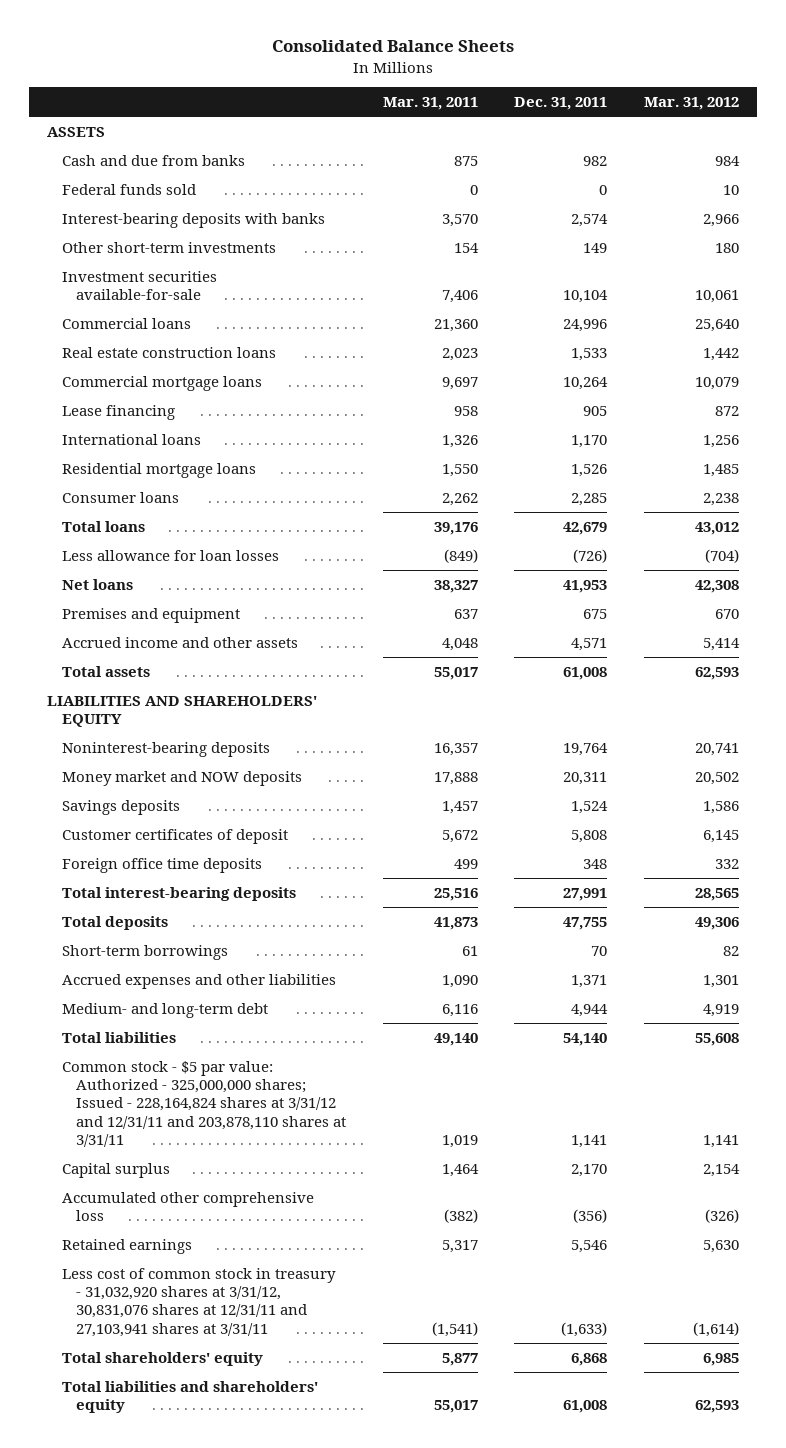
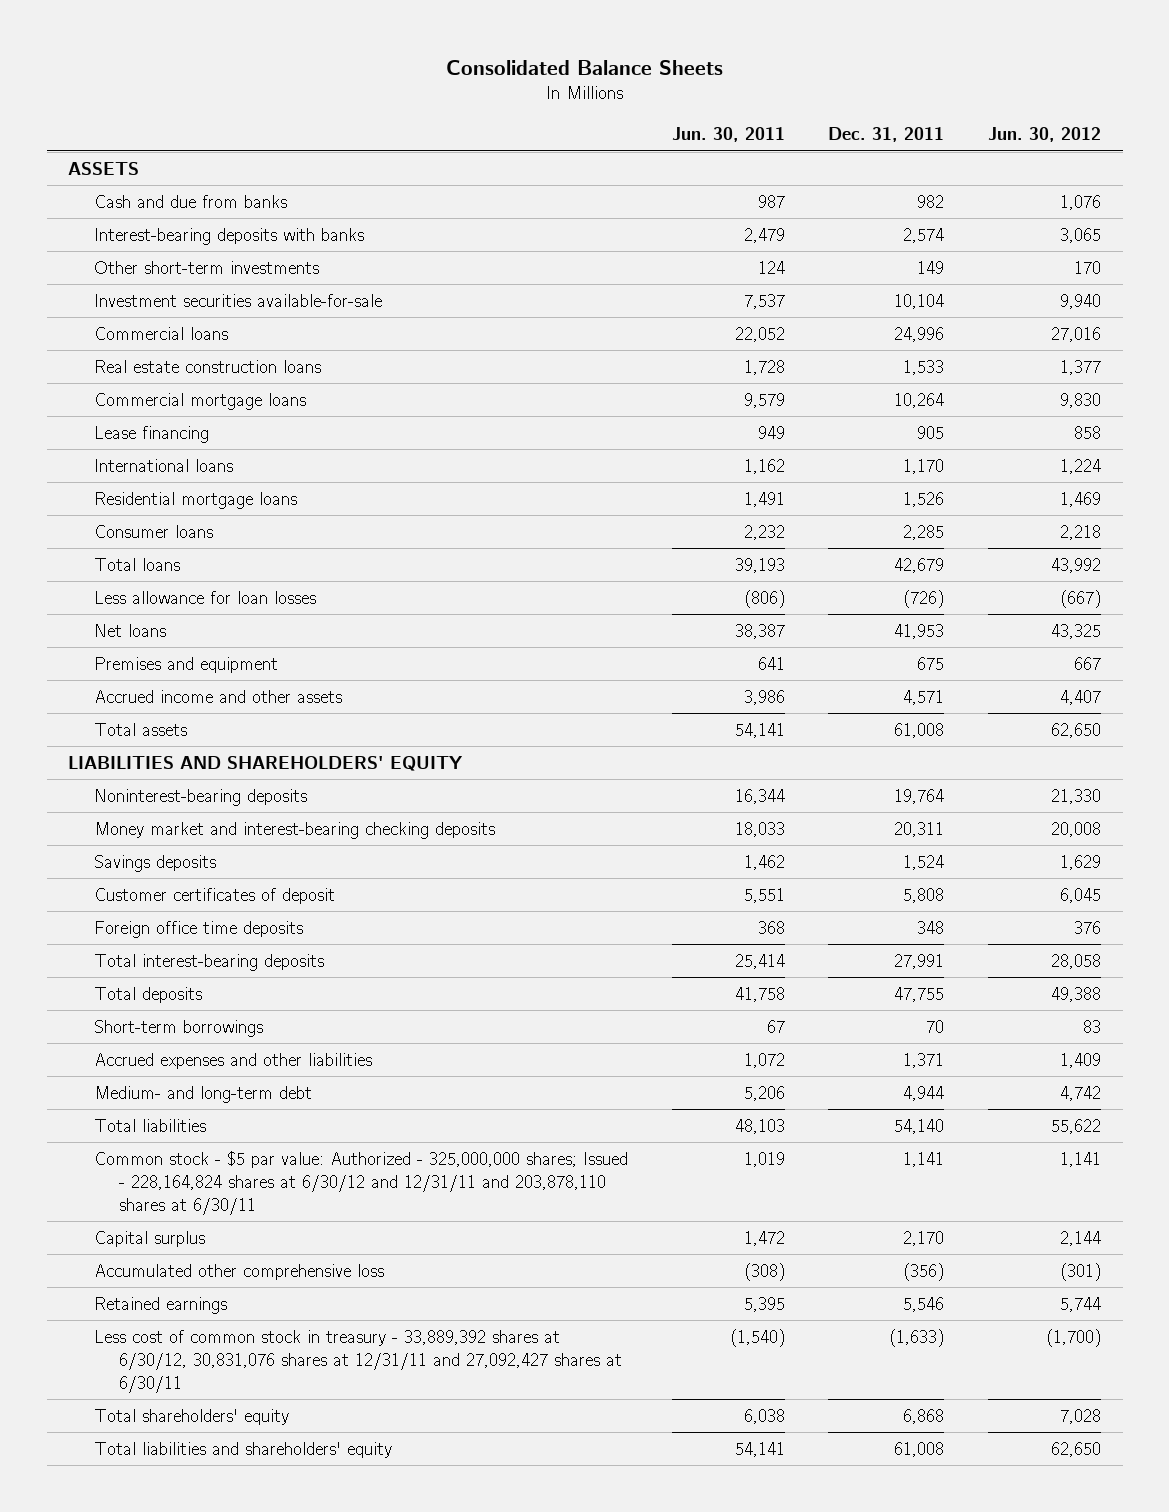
[382,97,478,111] Mar. 31, 2011 -> none
[643,97,739,111] Mar. 31, 2012 -> none
none -> [671,127,785,143] Jun. 30, 2011
none -> [987,127,1101,143] Jun. 30, 2012
[61,183,196,195] Federal funds sold -> none
[61,770,302,786] Money market and NOW deposits -> [93,821,495,839] Money market and interest-bearing checking deposits
[61,1060,347,1148] Common stock - $5 par value: Authorized - 325,000,000 shares; Issued - 228,164,824 shares at 3/31/12 and 12/31/11 and 203,878,110 shares at 3/31/11 -> [93,1150,628,1215] Common stock - $5 par value: Authorized - 325,000,000 shares; Issued - 228,164,824 shares at 6/30/12 and 12/31/11 and 203,878,110 shares at 6/30/11
[61,1267,336,1337] Less cost of common stock in treasury - 31,032,920 shares at 3/31/12, 30,831,076 shares at 12/31/11 and 27,103,941 shares at 3/31/11 -> [93,1329,623,1393] Less cost of common stock in treasury - 33,889,392 shares at 6/30/12, 30,831,076 shares at 12/31/11 and 27,092,427 shares at 6/30/11

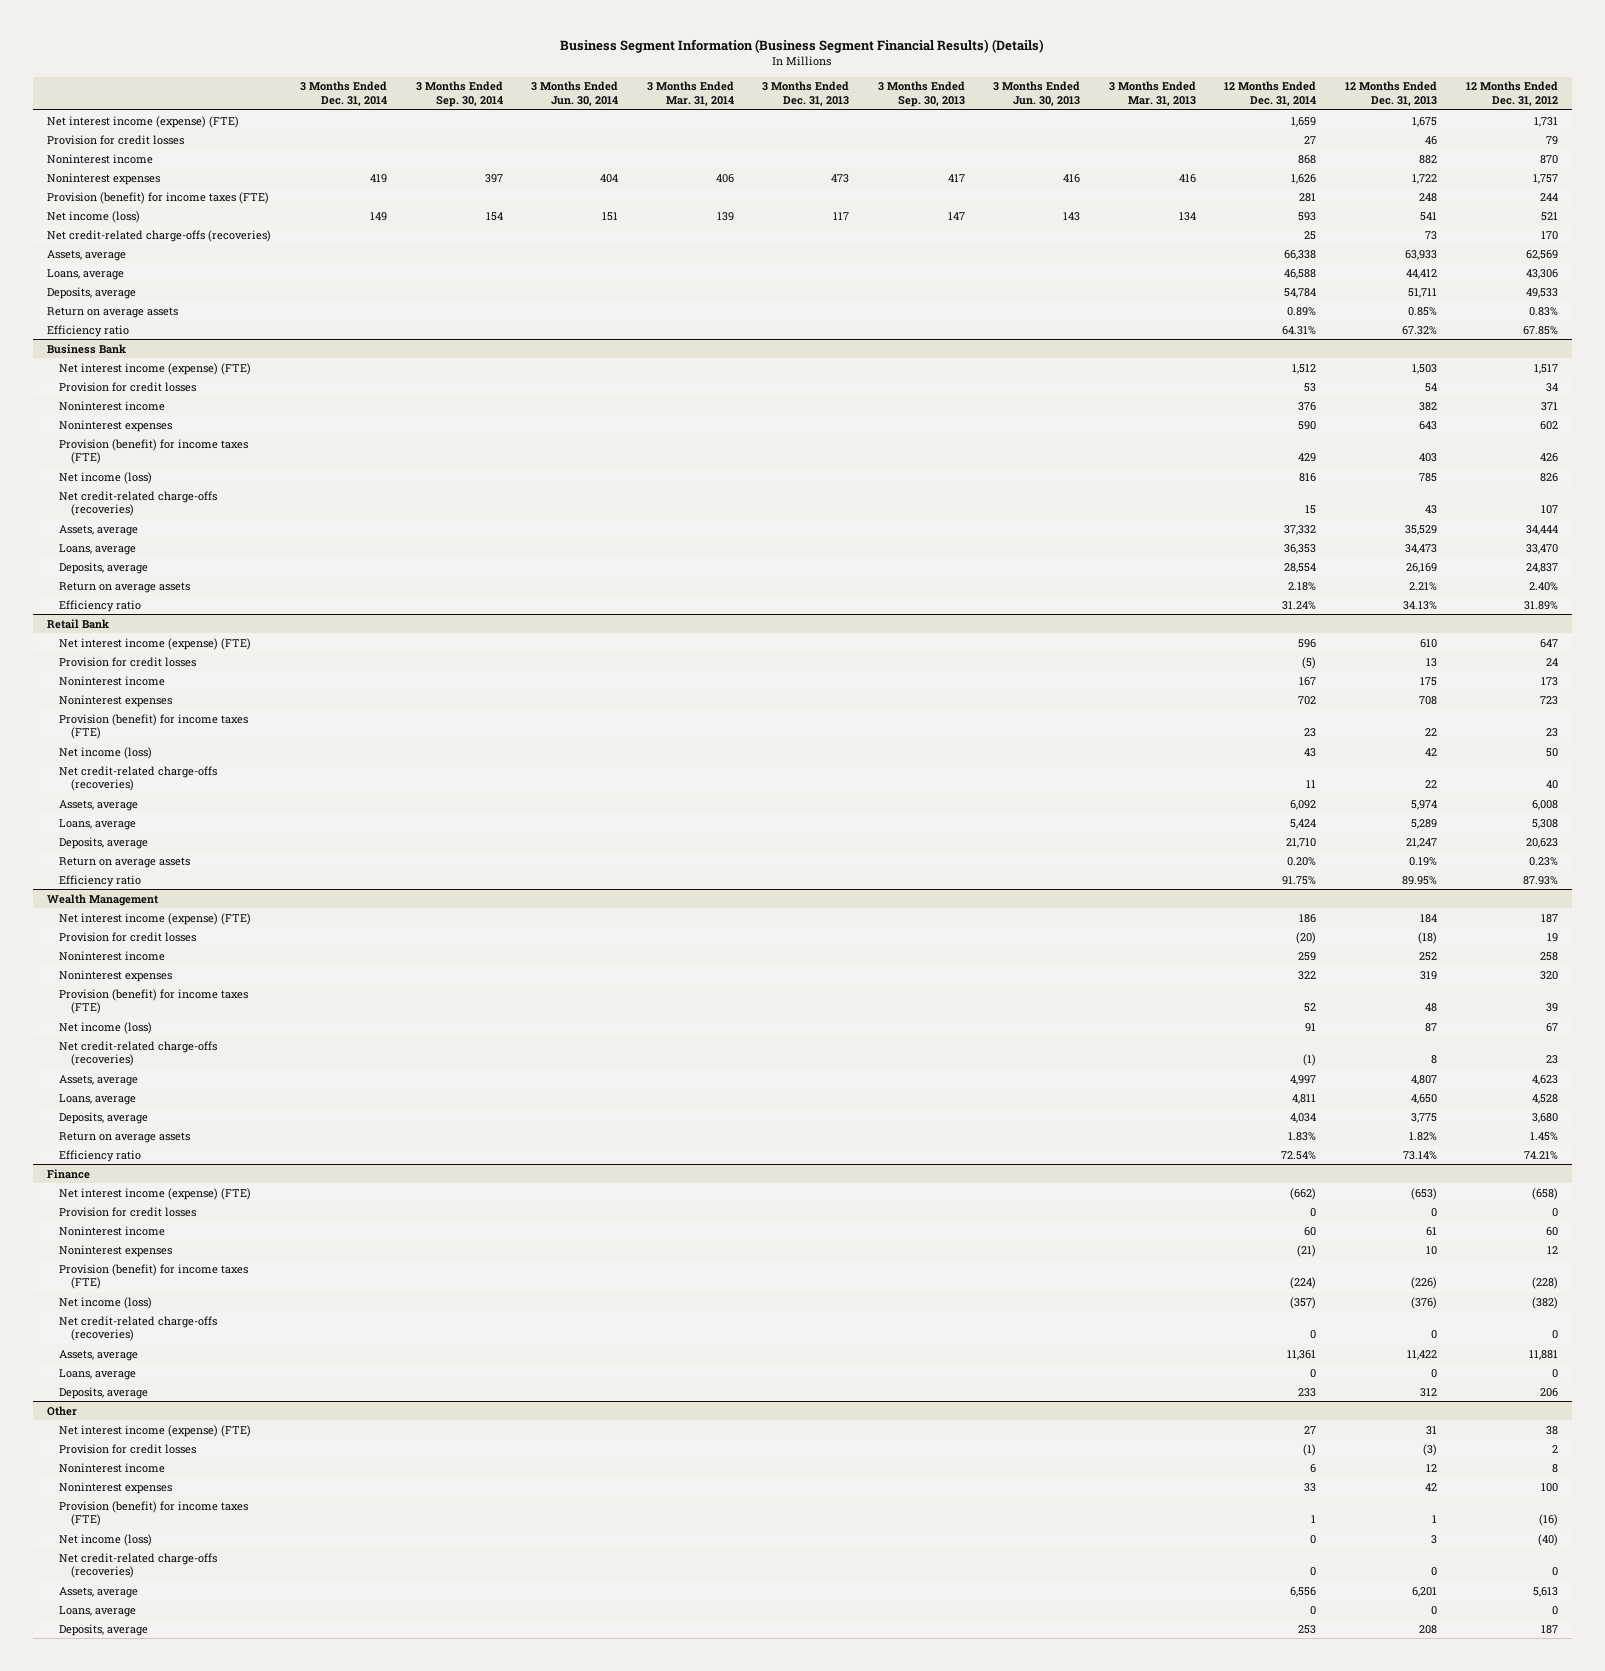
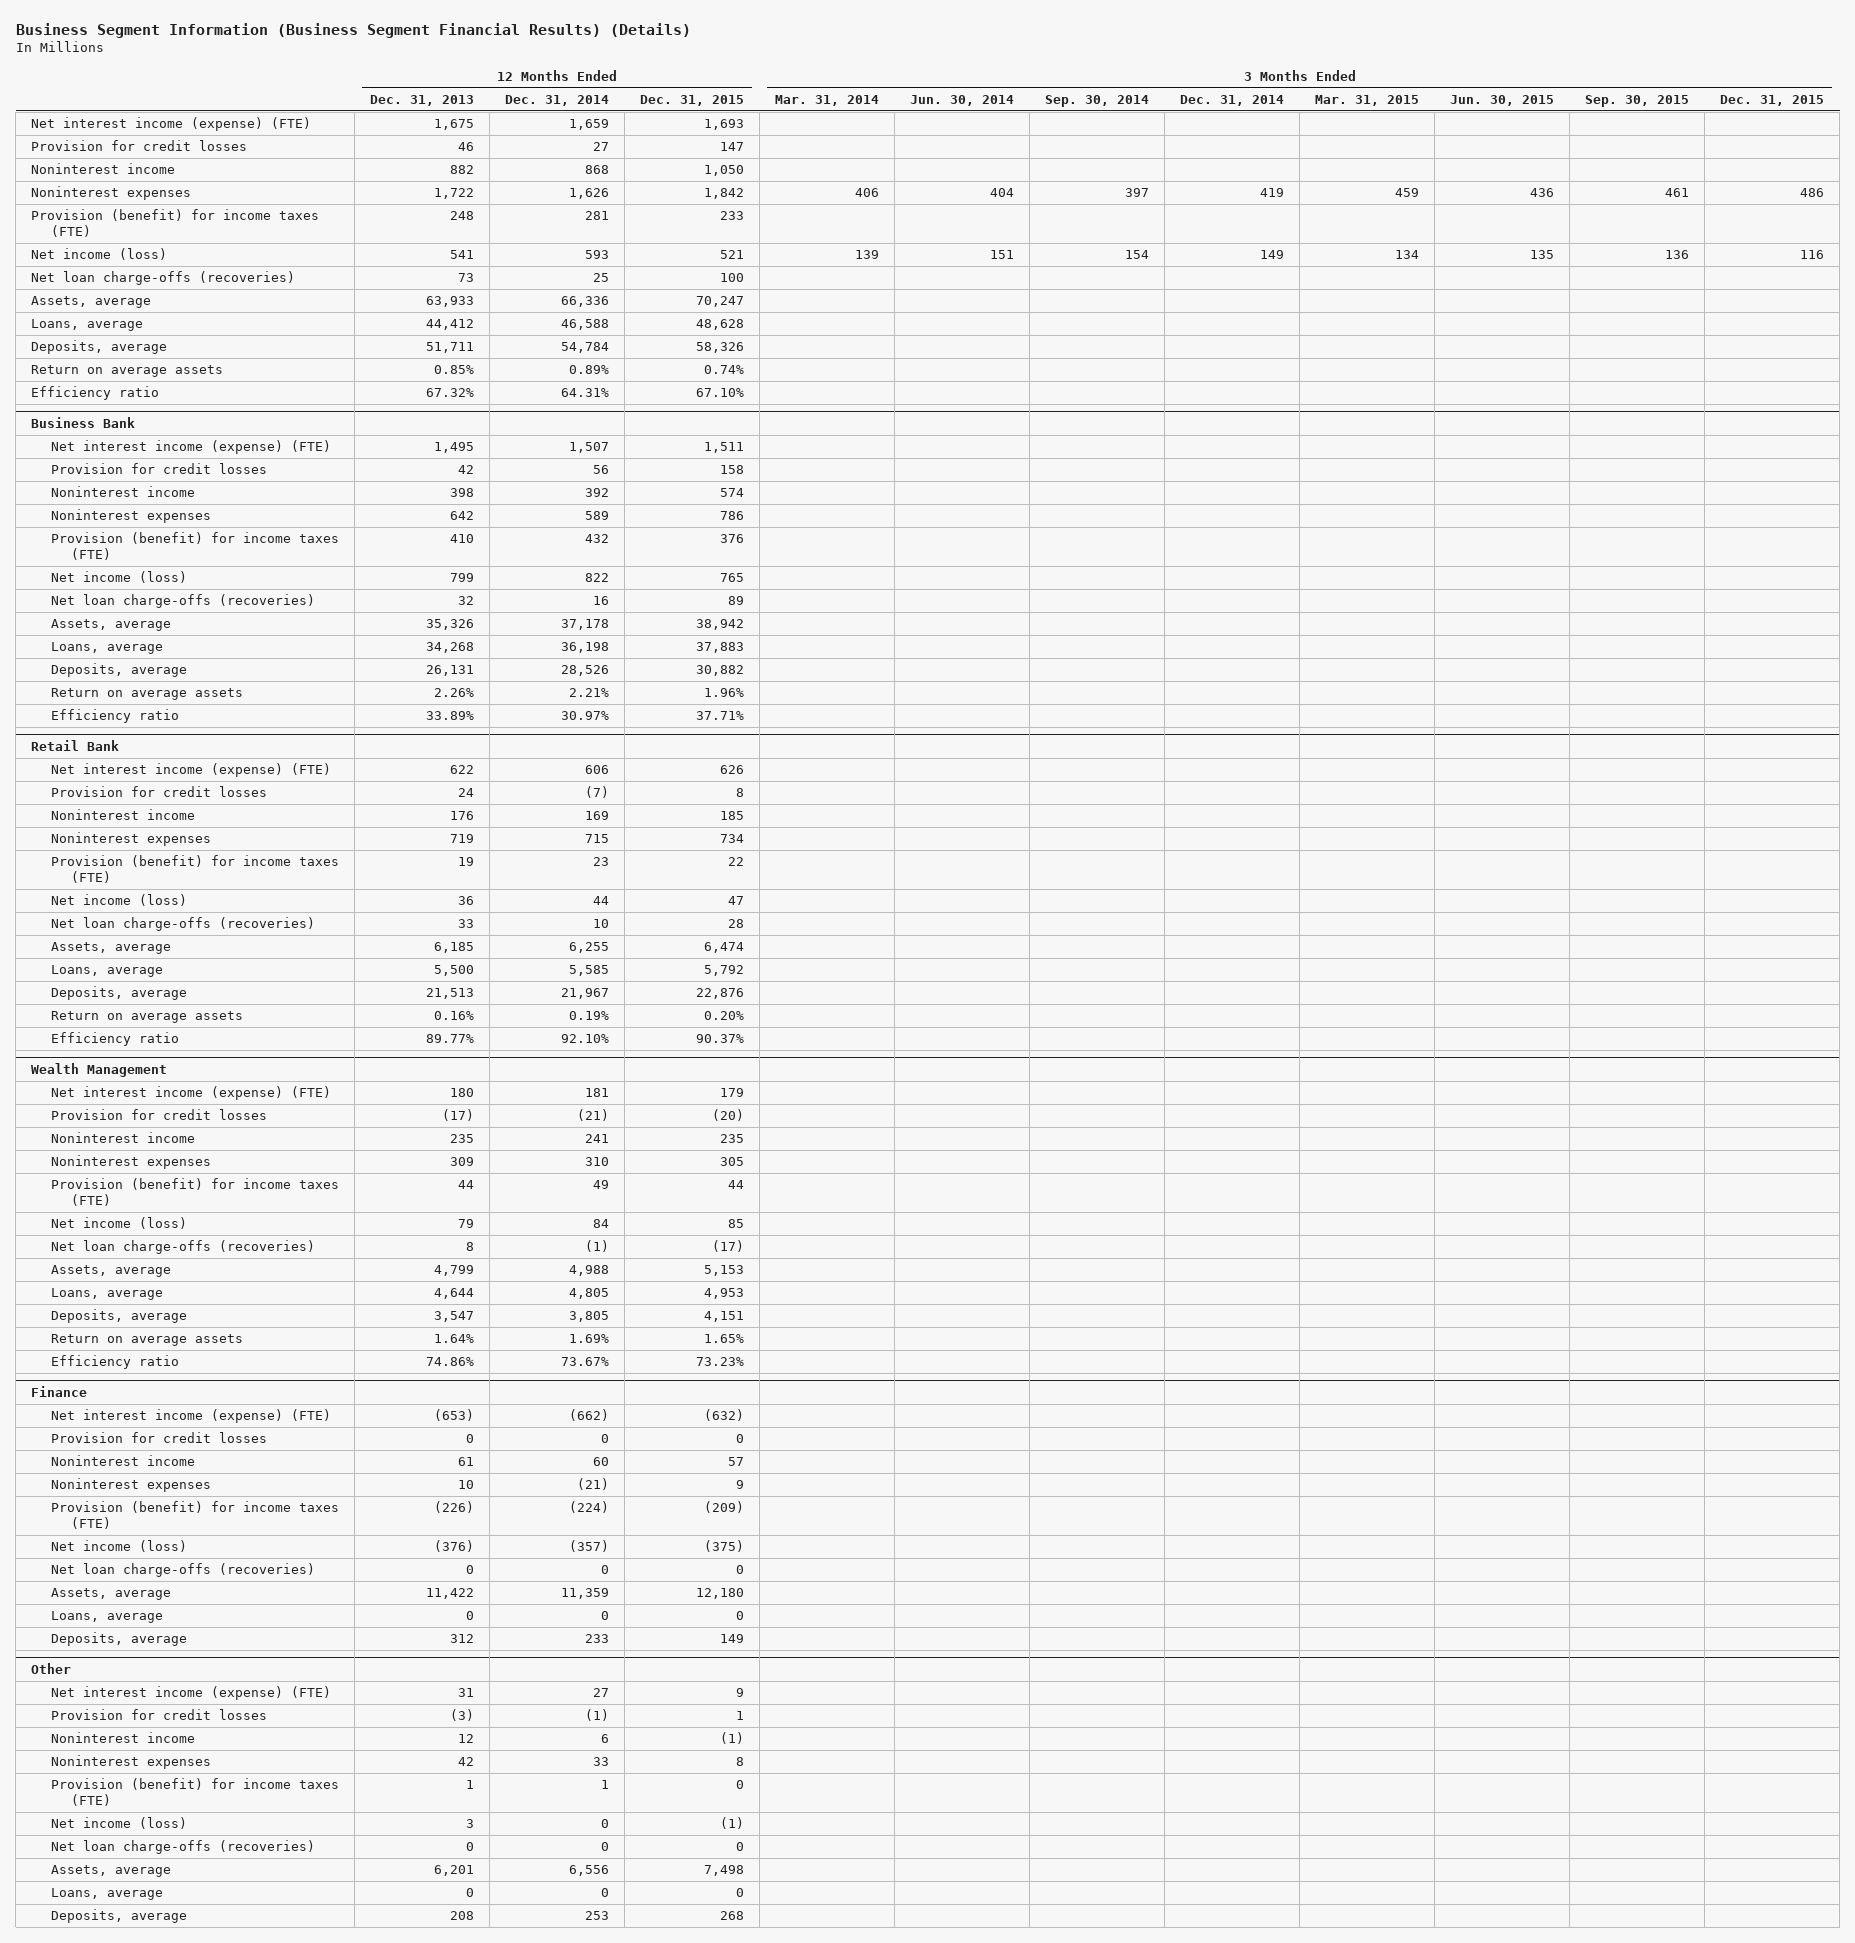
[762,81,850,107] 3 Months Ended Dec. 31, 2013 -> none
[877,81,965,108] 3 Months Ended Sep. 30, 2013 -> none
[993,81,1081,107] 3 Months Ended Jun. 30, 2013 -> none
[1108,81,1196,107] 3 Months Ended Mar. 31, 2013 -> none
[1465,81,1558,107] 12 Months Ended Dec. 31, 2012 -> none
none -> [640,94,745,106] Dec. 31, 2015
none -> [1315,94,1420,106] Mar. 31, 2015
none -> [1450,94,1555,106] Jun. 30, 2015
none -> [1585,94,1690,107] Sep. 30, 2015
none -> [1720,94,1825,106] Dec. 31, 2015
[47,229,272,242] Net credit-related charge-offs (recoveries) -> [31,271,296,286] Net loan charge-offs (recoveries)
[1284,249,1317,260] 66,338 -> [561,296,610,308] 66,336
[1292,363,1317,374] 1,512 -> [569,442,610,454] 1,507
[1412,363,1438,374] 1,503 -> [434,442,475,454] 1,495
[1304,382,1317,392] 53 -> [593,465,610,475] 56
[1425,382,1438,392] 54 -> [458,465,475,475] 42
[1298,401,1317,411] 376 -> [585,488,610,498] 392
[1419,401,1438,411] 382 -> [450,488,475,498] 398
[1298,420,1317,430] 590 -> [585,511,610,521] 589
[1419,420,1438,430] 643 -> [450,511,475,521] 642
[1298,453,1317,463] 429 -> [585,534,610,544] 432
[1419,453,1438,463] 403 -> [450,534,475,544] 410
[1299,472,1317,482] 816 -> [585,573,610,583] 822
[1419,472,1438,482] 785 -> [450,573,475,583] 799
[59,490,218,517] Net credit-related charge-offs (recoveries) -> [51,594,316,609] Net loan charge-offs (recoveries)
[1305,505,1317,515] 15 -> [593,596,610,606] 16
[1425,505,1438,515] 43 -> [458,596,475,606] 32
[1284,524,1317,535] 37,332 -> [561,619,610,631] 37,178
[1405,524,1438,535] 35,529 -> [426,619,475,631] 35,326
[1284,543,1317,554] 36,353 -> [561,642,610,654] 36,198
[1405,543,1438,554] 34,473 -> [426,642,475,654] 34,268
[1284,562,1317,573] 28,554 -> [561,665,610,677] 28,526
[1406,562,1438,573] 26,169 -> [426,665,475,677] 26,131
[1288,581,1317,591] 2.18% -> [569,688,610,698] 2.21%
[1409,581,1438,591] 2.21% -> [434,688,475,698] 2.26%
[1282,600,1317,610] 31.24% -> [561,711,610,721] 30.97%
[1403,600,1438,610] 34.13% -> [426,711,475,721] 33.89%
[1298,638,1317,648] 596 -> [585,765,610,775] 606
[1420,638,1438,648] 610 -> [450,765,475,775] 622
[1302,656,1317,669] (5) -> [585,786,610,799] (7)
[1426,657,1438,667] 13 -> [458,788,475,798] 24
[1299,676,1317,686] 167 -> [585,811,610,821] 169
[1420,676,1438,686] 175 -> [450,811,475,821] 176
[1298,695,1317,705] 702 -> [585,834,610,844] 715
[1419,695,1438,705] 708 -> [450,834,475,844] 719
[1425,728,1438,737] 22 -> [458,857,475,867] 19
[1304,747,1317,757] 43 -> [593,896,610,906] 44
[1425,747,1438,756] 42 -> [458,896,475,906] 36
[59,765,218,792] Net credit-related charge-offs (recoveries) -> [51,917,316,932] Net loan charge-offs (recoveries)
[1306,780,1317,789] 11 -> [593,919,610,929] 10
[1425,780,1438,789] 22 -> [458,919,475,929] 33
[1290,799,1317,810] 6,092 -> [569,942,610,954] 6,255
[1411,799,1438,810] 5,974 -> [434,942,475,954] 6,185
[1290,818,1317,829] 5,424 -> [569,965,610,977] 5,585
[1411,818,1438,829] 5,289 -> [434,965,475,977] 5,500
[1286,837,1317,848] 21,710 -> [561,988,610,1000] 21,967
[1406,837,1438,848] 21,247 -> [426,988,475,1000] 21,513
[1287,856,1317,866] 0.20% -> [569,1011,610,1021] 0.19%
[1409,856,1438,866] 0.19% -> [434,1011,475,1021] 0.16%
[1282,875,1317,885] 91.75% -> [561,1034,610,1044] 92.10%
[1402,875,1438,885] 89.95% -> [426,1034,475,1044] 89.77%
[1299,913,1317,923] 186 -> [585,1088,610,1098] 181
[1420,913,1438,923] 184 -> [450,1088,475,1098] 180
[1296,931,1317,944] (20) -> [577,1109,610,1122] (21)
[1418,931,1438,944] (18) -> [442,1109,475,1122] (17)
[1298,951,1317,961] 259 -> [585,1134,610,1144] 241
[1419,951,1438,961] 252 -> [450,1134,475,1144] 235
[1298,970,1317,980] 322 -> [585,1157,610,1167] 310
[1420,970,1438,980] 319 -> [450,1157,475,1167] 309
[1304,1003,1317,1013] 52 -> [593,1180,610,1190] 49
[1425,1003,1438,1013] 48 -> [458,1180,475,1190] 44
[1305,1022,1317,1032] 91 -> [593,1219,610,1229] 84
[1425,1022,1438,1032] 87 -> [458,1219,475,1229] 79
[59,1040,218,1067] Net credit-related charge-offs (recoveries) -> [51,1240,316,1255] Net loan charge-offs (recoveries)
[1290,1074,1317,1085] 4,997 -> [569,1265,610,1277] 4,988
[1411,1074,1438,1085] 4,807 -> [434,1265,475,1277] 4,799
[1292,1093,1317,1104] 4,811 -> [569,1288,610,1300] 4,805
[1411,1093,1438,1104] 4,650 -> [434,1288,475,1300] 4,644
[1290,1112,1317,1123] 4,034 -> [569,1311,610,1323] 3,805
[1411,1112,1438,1123] 3,775 -> [434,1311,475,1323] 3,547
[1288,1131,1317,1141] 1.83% -> [569,1334,610,1344] 1.69%
[1409,1131,1438,1141] 1.82% -> [434,1334,475,1344] 1.64%
[1281,1150,1317,1160] 72.54% -> [561,1357,610,1367] 73.67%
[1403,1150,1438,1160] 73.14% -> [426,1357,475,1367] 74.86%
[59,1315,218,1342] Net credit-related charge-offs (recoveries) -> [51,1563,316,1578] Net loan charge-offs (recoveries)
[1287,1349,1317,1360] 11,361 -> [561,1588,610,1600] 11,359
[59,1552,218,1579] Net credit-related charge-offs (recoveries) -> [51,1840,316,1855] Net loan charge-offs (recoveries)

